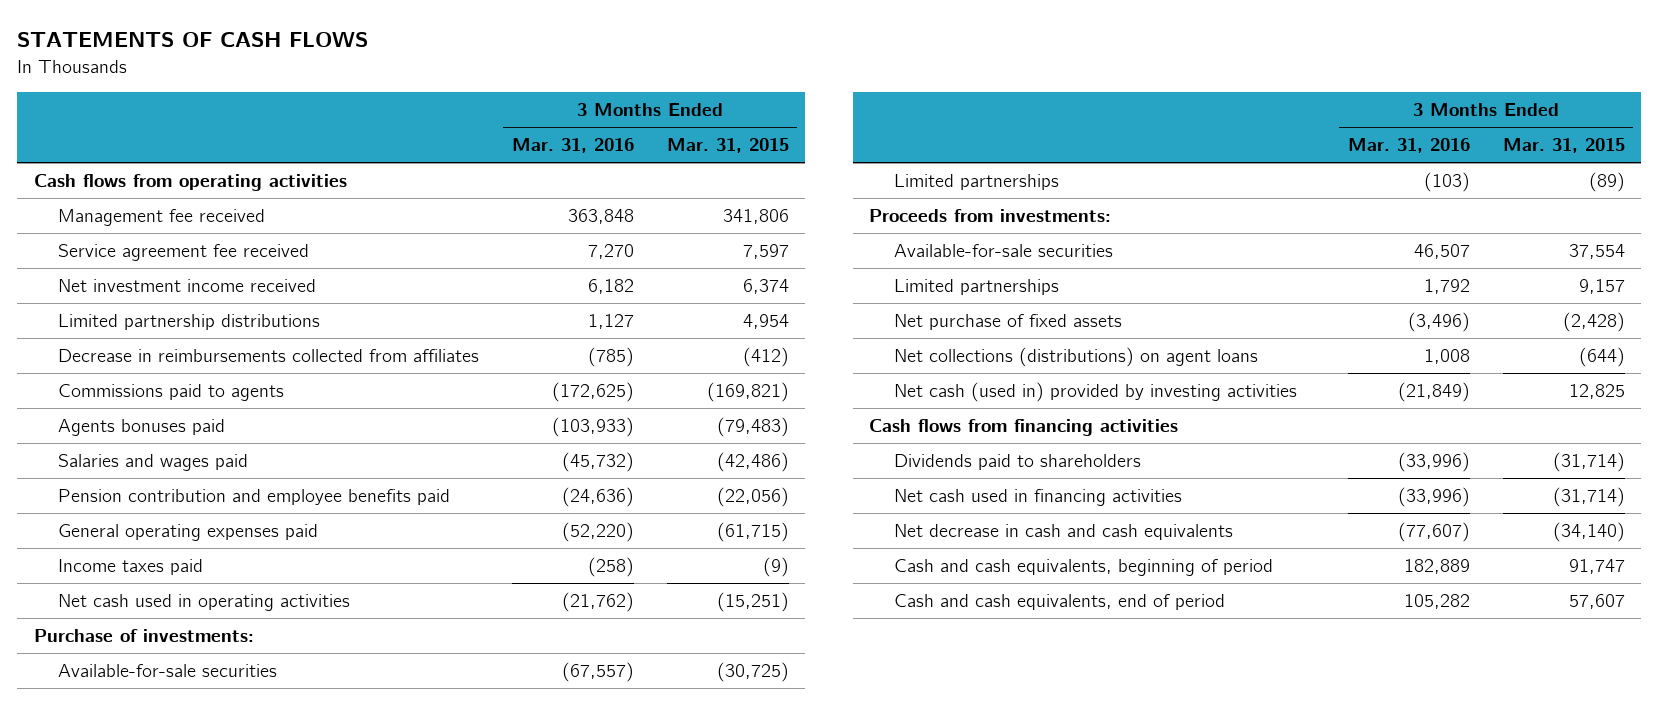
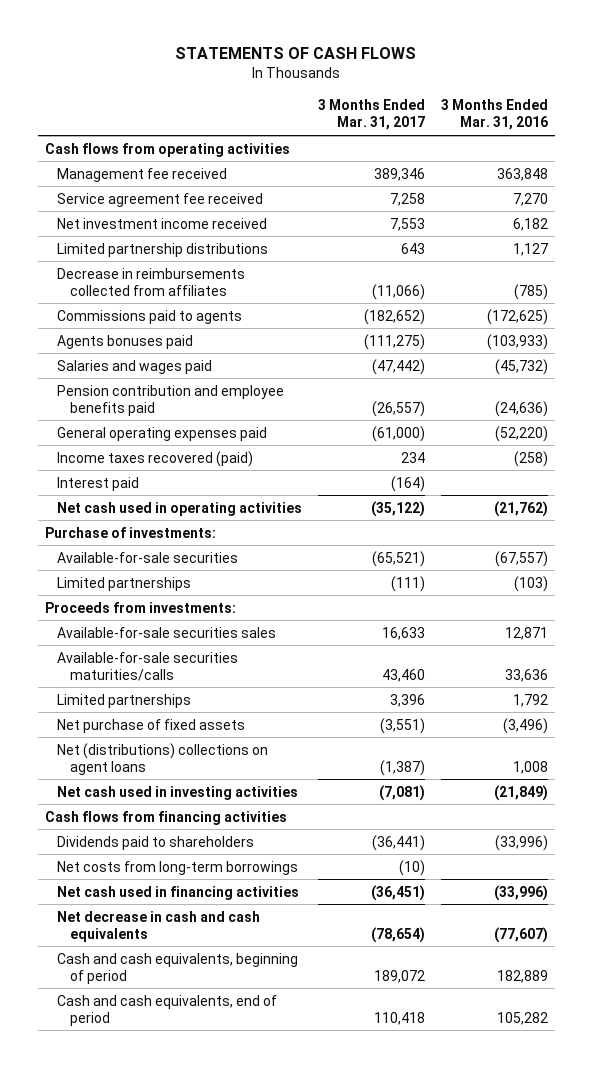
[666,138,789,154] Mar. 31, 2015 -> none
none -> [317,99,425,131] 3 Months Ended Mar. 31, 2017
[57,559,203,576] Income taxes paid -> [57,450,254,467] Income taxes recovered (paid)
none -> [57,476,140,491] Interest paid
[893,244,1113,258] Available-for-sale securities -> [57,626,277,638] Available-for-sale securities sales
[1413,244,1470,260] 46,507 -> [504,626,548,640] 12,871
none -> [57,651,239,681] Available-for-sale securities maturities/calls
[893,347,1258,368] Net collections (distributions) on agent loans -> [57,742,269,775] Net (distributions) collections on agent loans
[893,382,1297,403] Net cash (used in) provided by investing activities -> [57,785,299,800] Net cash used in investing activities
none -> [57,860,299,875] Net costs from long-term borrowings

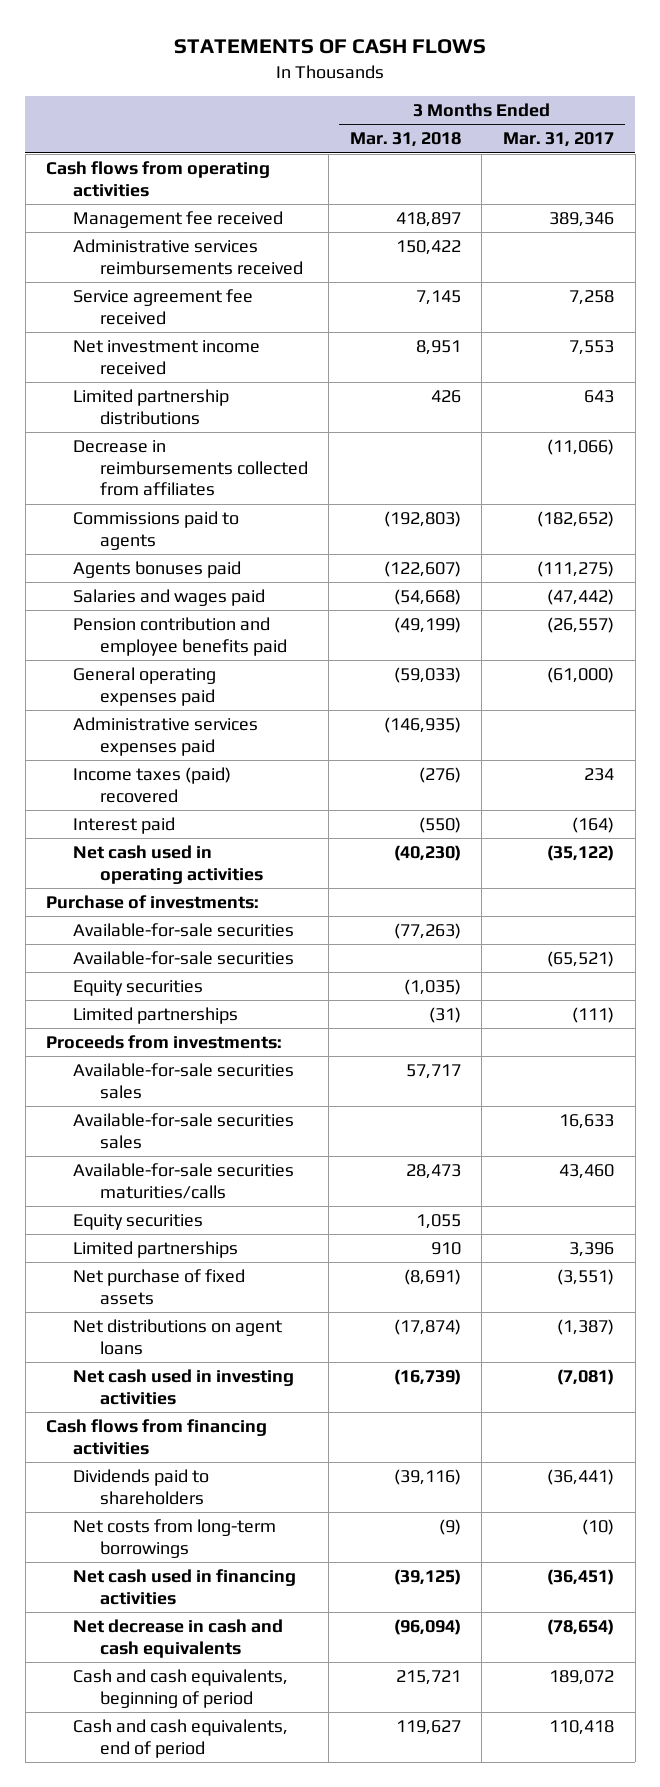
[440,99,548,131] 3 Months Ended Mar. 31, 2016 -> none
none -> [349,132,461,148] Mar. 31, 2018
none -> [72,239,303,275] Administrative services reimbursements received
none -> [72,717,258,756] Administrative services expenses paid
[57,450,254,467] Income taxes recovered (paid) -> [72,767,231,803] Income taxes (paid) recovered
none -> [72,923,294,938] Available-for-sale securities
none -> [72,980,203,997] Equity securities
none -> [72,1063,294,1099] Available-for-sale securities sales
none -> [72,1214,203,1231] Equity securities
[57,742,269,775] Net (distributions) collections on agent loans -> [72,1319,282,1355] Net distributions on agent loans

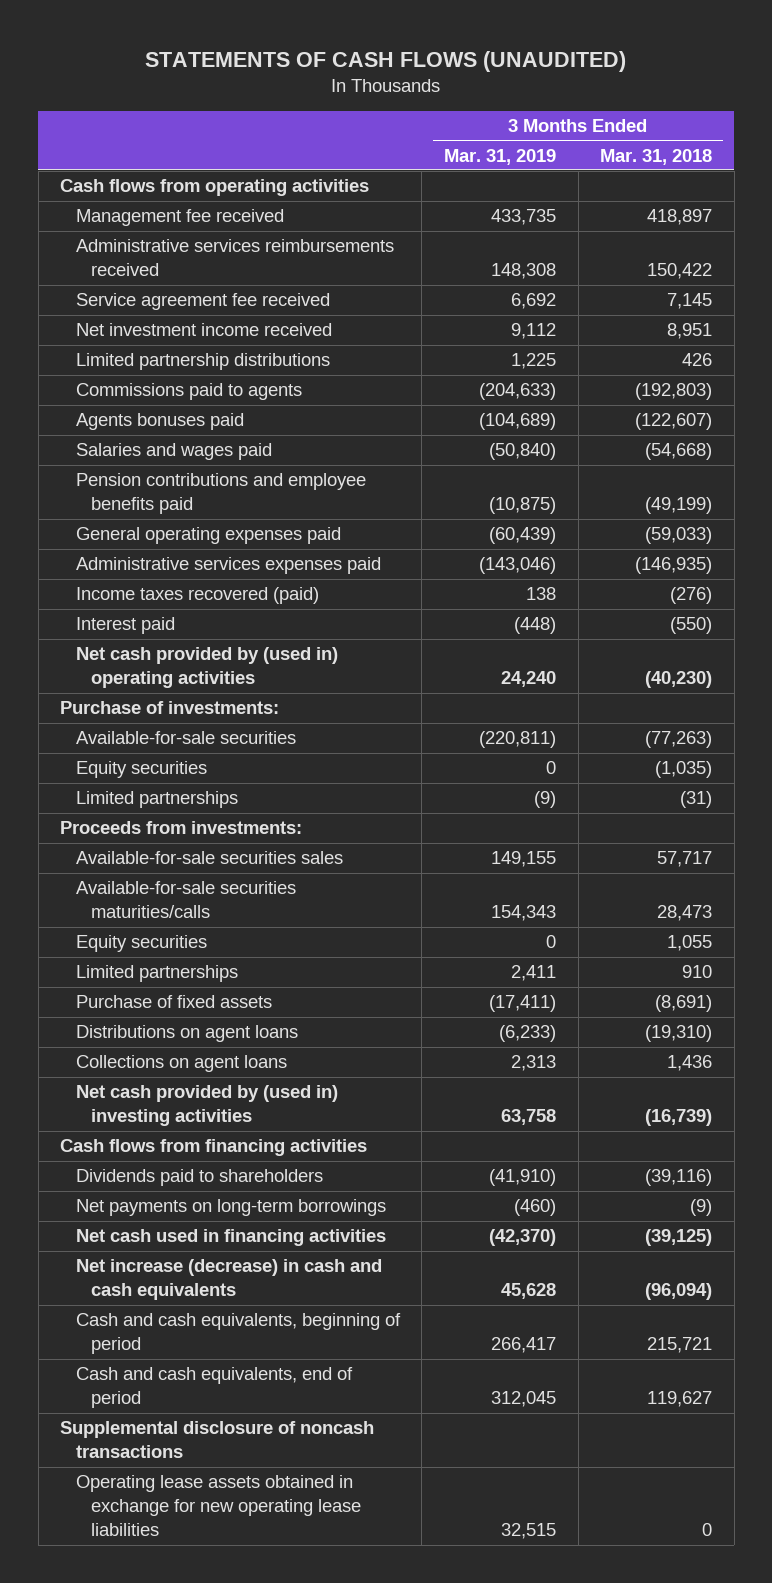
[174,39,487,55] STATEMENTS OF CASH FLOWS -> [145,51,627,73] STATEMENTS OF CASH FLOWS (UNAUDITED)
[503,132,615,148] Mar. 31, 2017 -> none
none -> [443,148,556,165] Mar. 31, 2019
[72,440,308,497] Decrease in reimbursements collected from affiliates -> none
[72,617,287,656] Pension contribution and employee benefits paid -> [75,473,366,515] Pension contributions and employee benefits paid
[72,767,231,803] Income taxes (paid) recovered -> [75,587,319,605] Income taxes recovered (paid)
[72,845,263,884] Net cash used in operating activities -> [75,647,338,689] Net cash provided by (used in) operating activities
[72,951,294,966] Available-for-sale securities -> none
[72,1113,294,1149] Available-for-sale securities sales -> none
[72,1269,245,1305] Net purchase of fixed assets -> [75,995,272,1009] Purchase of fixed assets
[72,1319,282,1355] Net distributions on agent loans -> [75,1025,298,1043] Distributions on agent loans
[393,1319,461,1336] (17,874) -> [645,1025,713,1043] (19,310)
none -> [75,1055,287,1073] Collections on agent loans
[72,1369,294,1405] Net cash used in investing activities -> [75,1085,338,1127] Net cash provided by (used in) investing activities
[72,1519,276,1558] Net costs from long-term borrowings -> [75,1199,386,1217] Net payments on long-term borrowings
[72,1619,283,1658] Net decrease in cash and cash equivalents -> [75,1259,382,1301] Net increase (decrease) in cash and cash equivalents
none -> [60,1421,375,1459] Supplemental disclosure of noncash transactions
none -> [75,1475,362,1537] Operating lease assets obtained in exchange for new operating lease liabilities

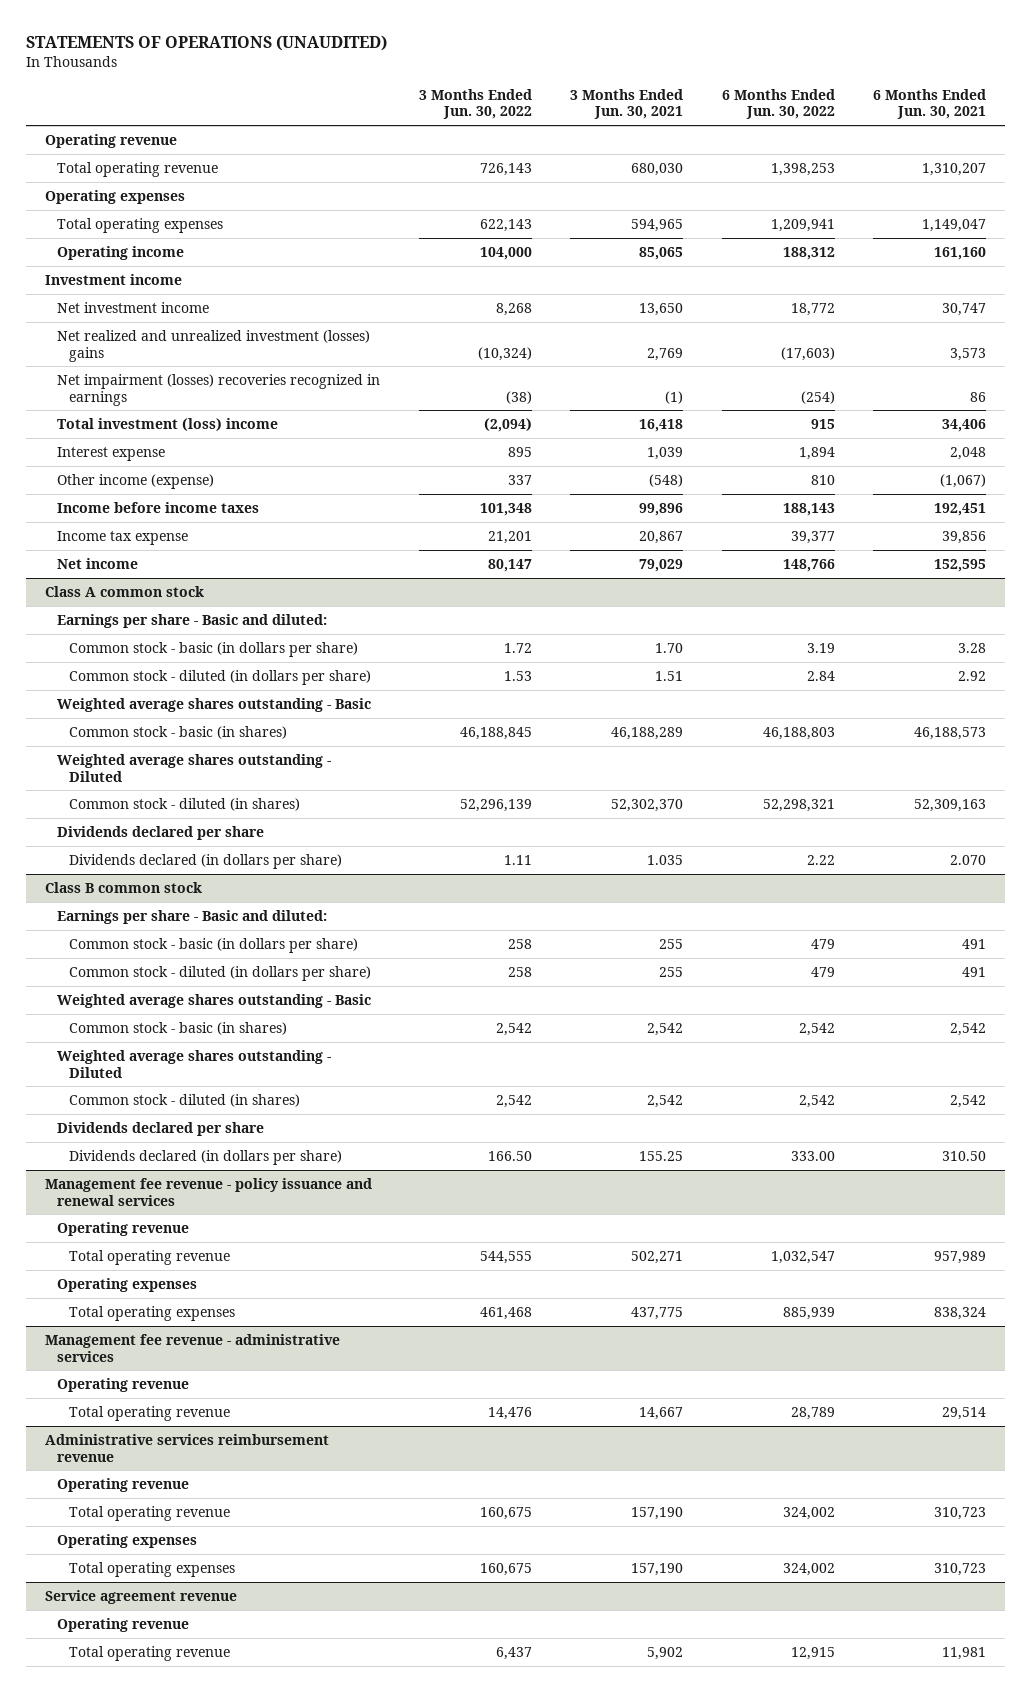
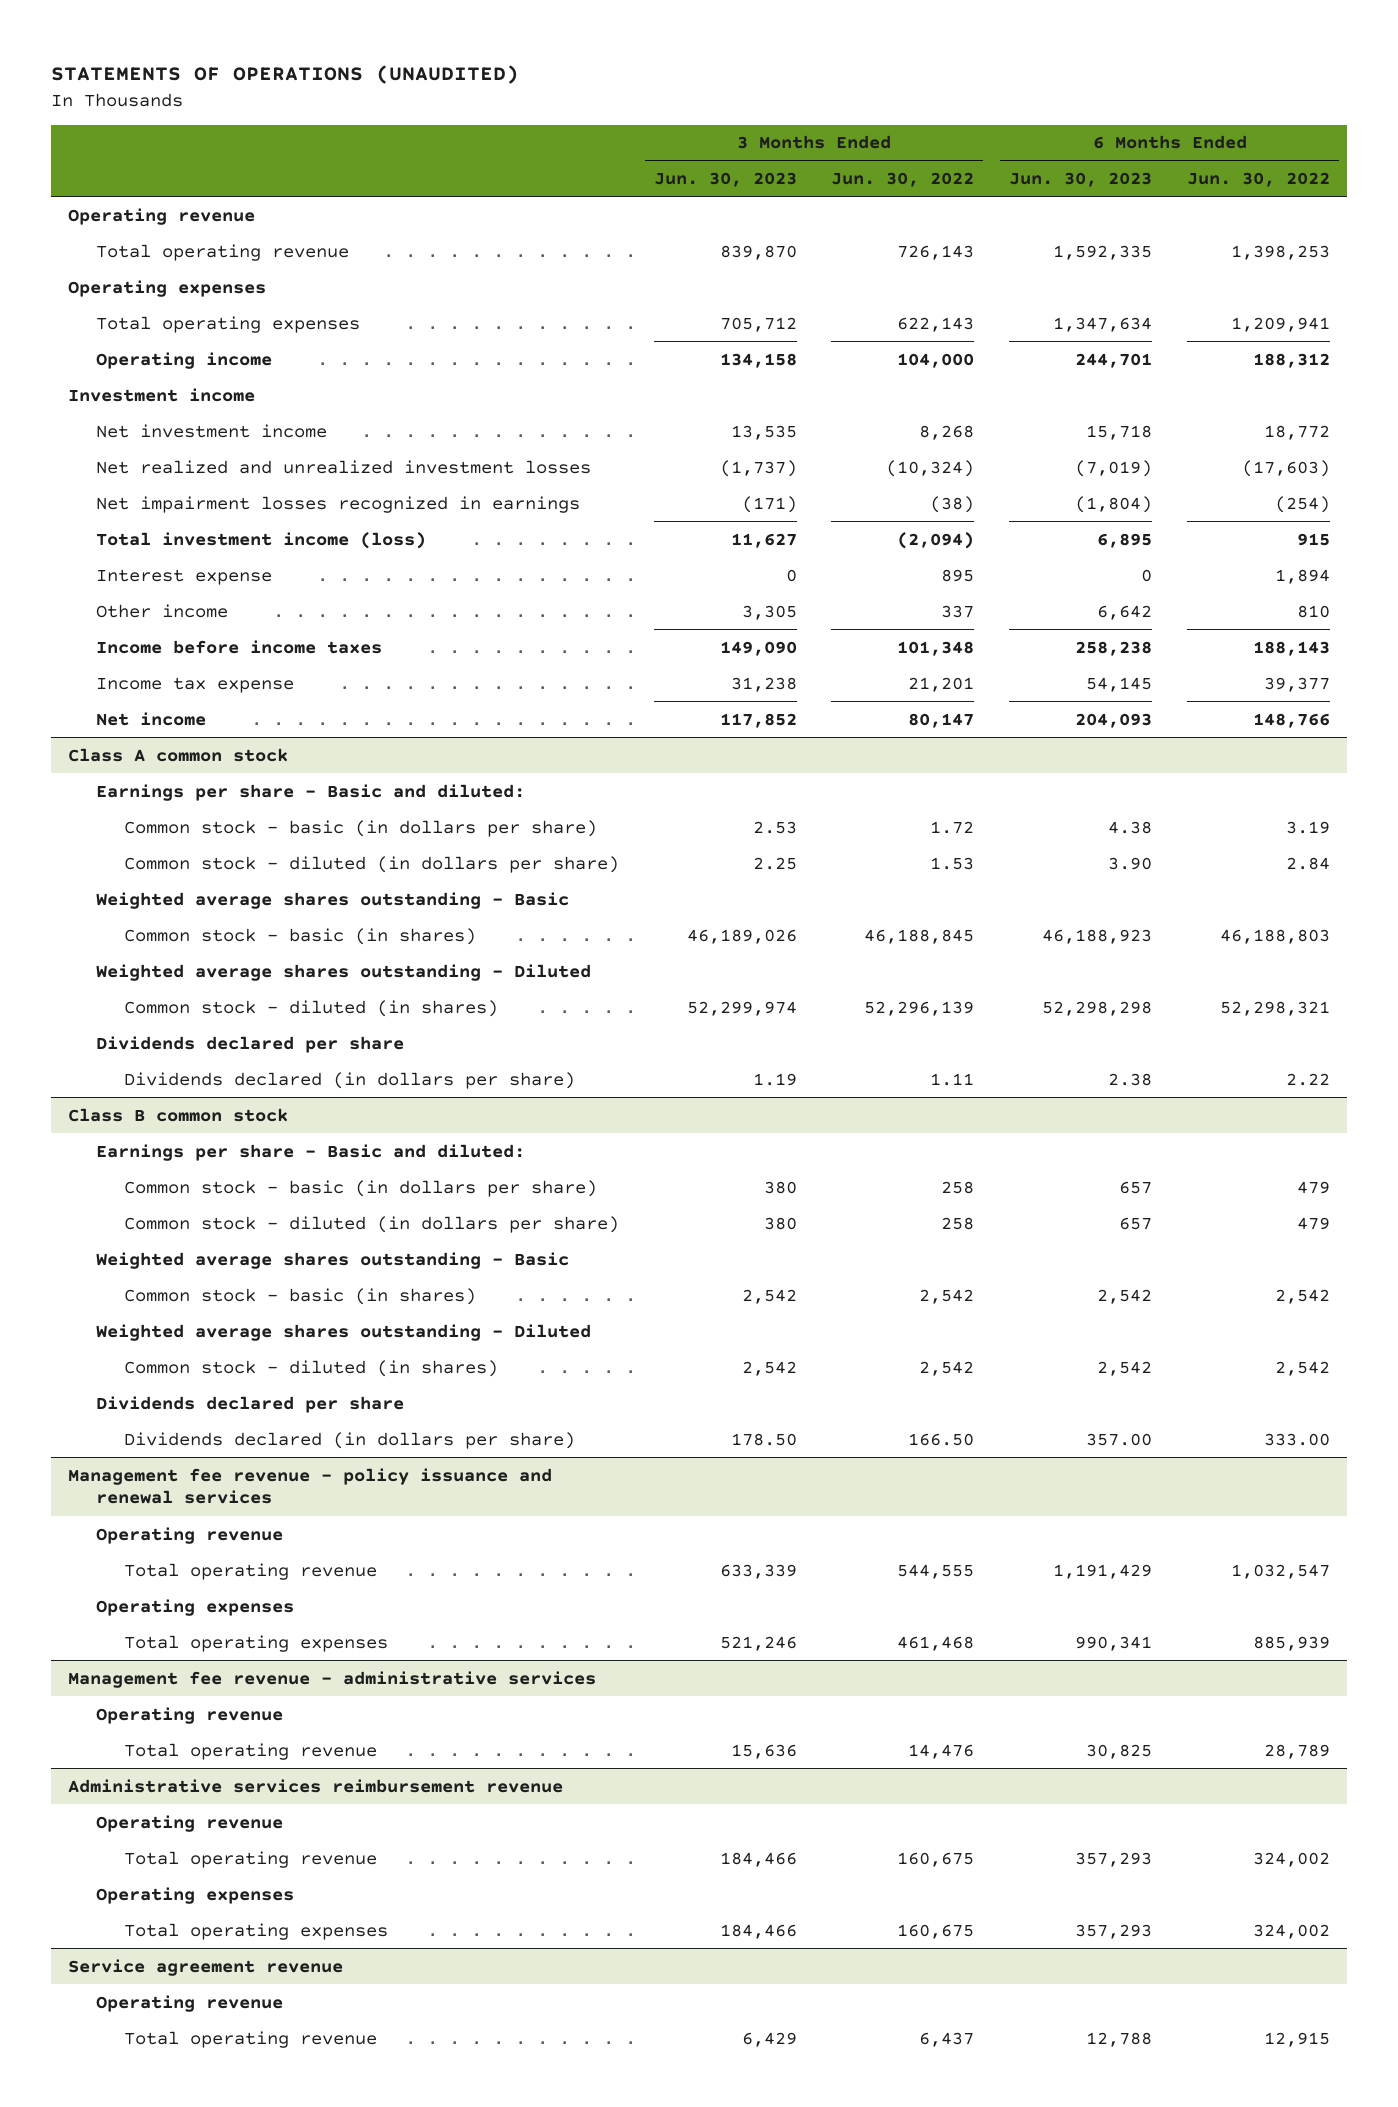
[570,88,684,120] 3 Months Ended Jun. 30, 2021 -> none
[873,88,987,120] 6 Months Ended Jun. 30, 2021 -> none
none -> [653,172,797,188] Jun. 30, 2023
none -> [1009,172,1153,188] Jun. 30, 2023
[57,329,371,362] Net realized and unrealized investment (losses) gains -> [96,459,592,474] Net realized and unrealized investment losses
[57,373,381,406] Net impairment (losses) recoveries recognized in earnings -> [96,495,581,513] Net impairment losses recognized in earnings
[57,417,279,431] Total investment (loss) income -> [96,531,427,549] Total investment income (loss)
[57,473,215,489] Other income (expense) -> [96,603,229,618] Other income

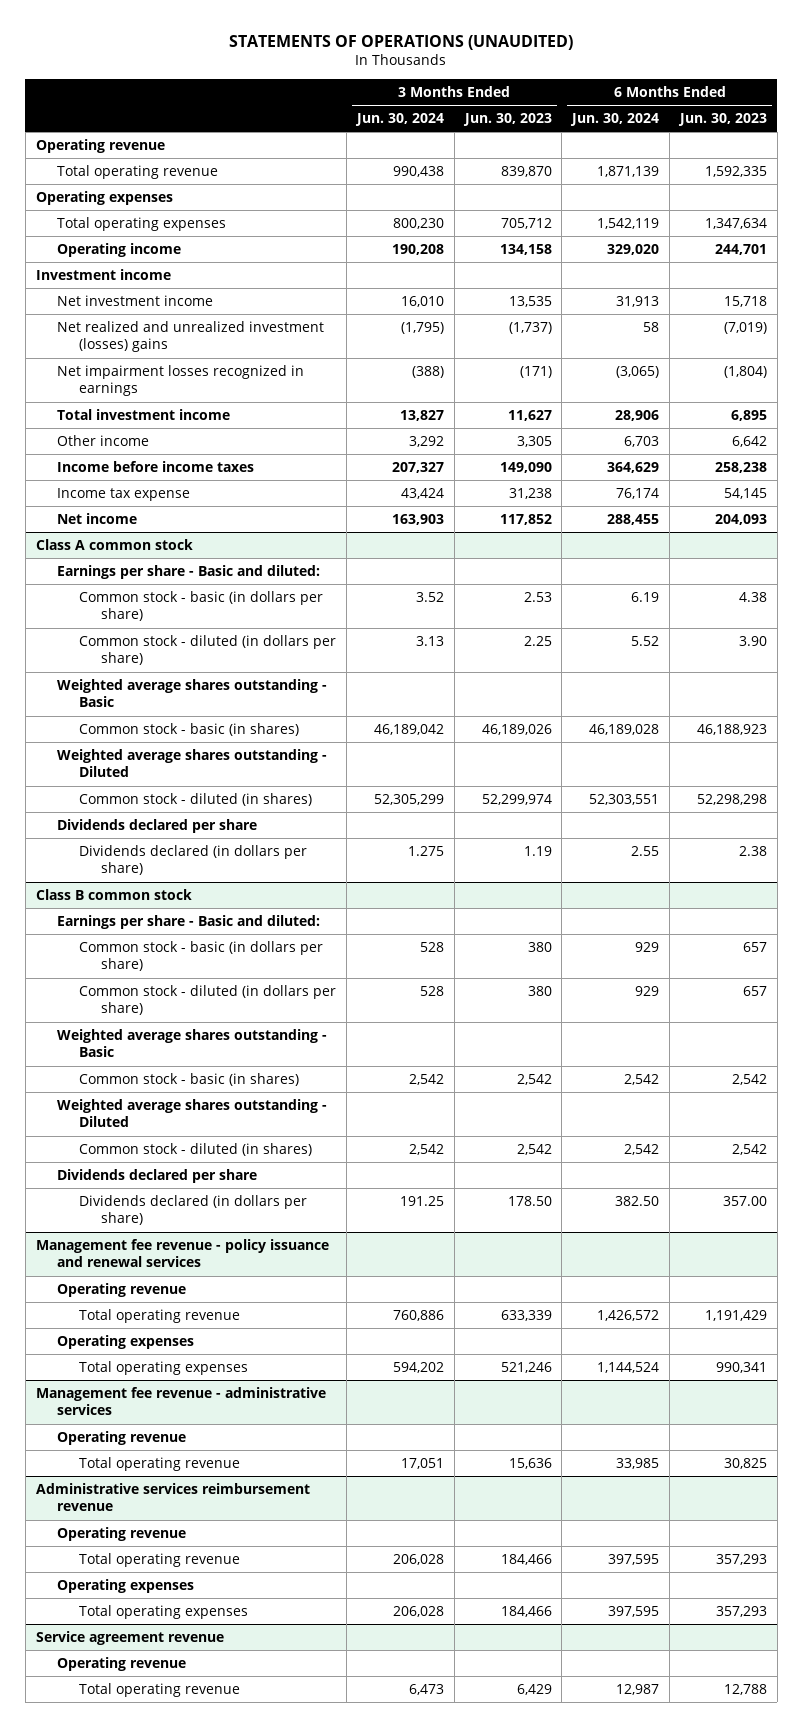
[831,172,975,188] Jun. 30, 2022 -> none
[1186,172,1330,188] Jun. 30, 2022 -> none
none -> [354,113,444,127] Jun. 30, 2024
none -> [570,113,660,127] Jun. 30, 2024
[96,459,592,474] Net realized and unrealized investment losses -> [57,320,325,353] Net realized and unrealized investment (losses) gains
[96,568,273,585] Interest expense -> none
[96,531,427,549] Total investment income (loss) -> [57,408,231,420] Total investment income

